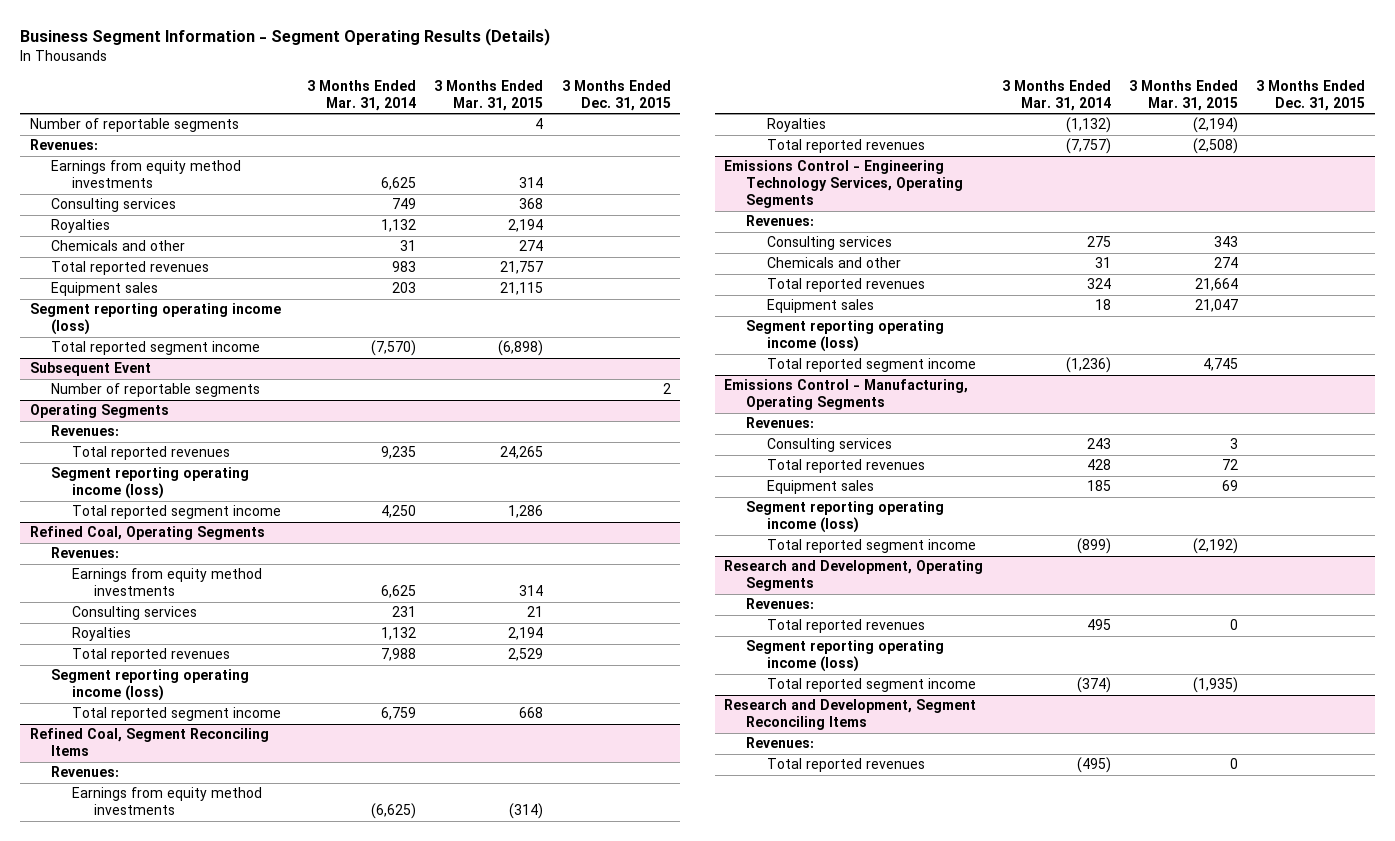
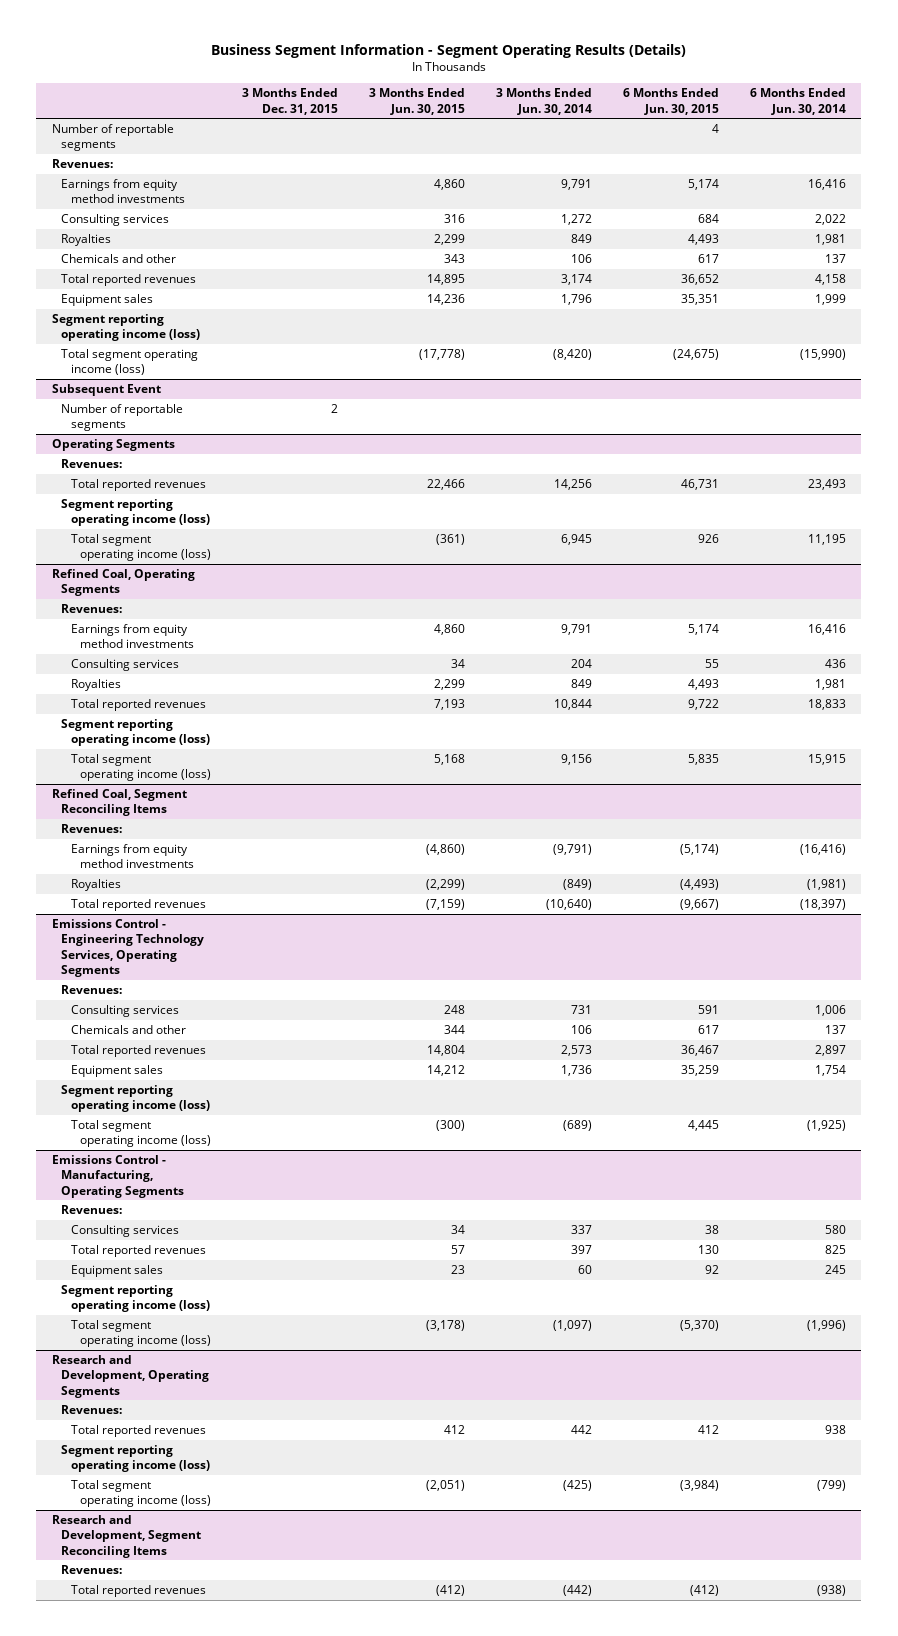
[307,79,417,111] 3 Months Ended Mar. 31, 2014 -> none
[434,79,544,111] 3 Months Ended Mar. 31, 2015 -> none
none -> [368,88,465,115] 3 Months Ended Jun. 30, 2015
none -> [495,88,592,115] 3 Months Ended Jun. 30, 2014
none -> [622,88,719,115] 6 Months Ended Jun. 30, 2015
none -> [749,88,846,115] 6 Months Ended Jun. 30, 2014
[50,341,260,356] Total reported segment income -> [61,349,199,376] Total segment operating income (loss)
[72,505,282,520] Total reported segment income -> [70,534,211,562] Total segment operating income (loss)
[72,707,282,722] Total reported segment income -> [70,754,211,782] Total segment operating income (loss)
[766,358,976,373] Total reported segment income -> [70,1120,211,1148] Total segment operating income (loss)
[766,539,976,554] Total reported segment income -> [70,1320,211,1348] Total segment operating income (loss)
[766,678,976,693] Total reported segment income -> [70,1480,211,1508] Total segment operating income (loss)

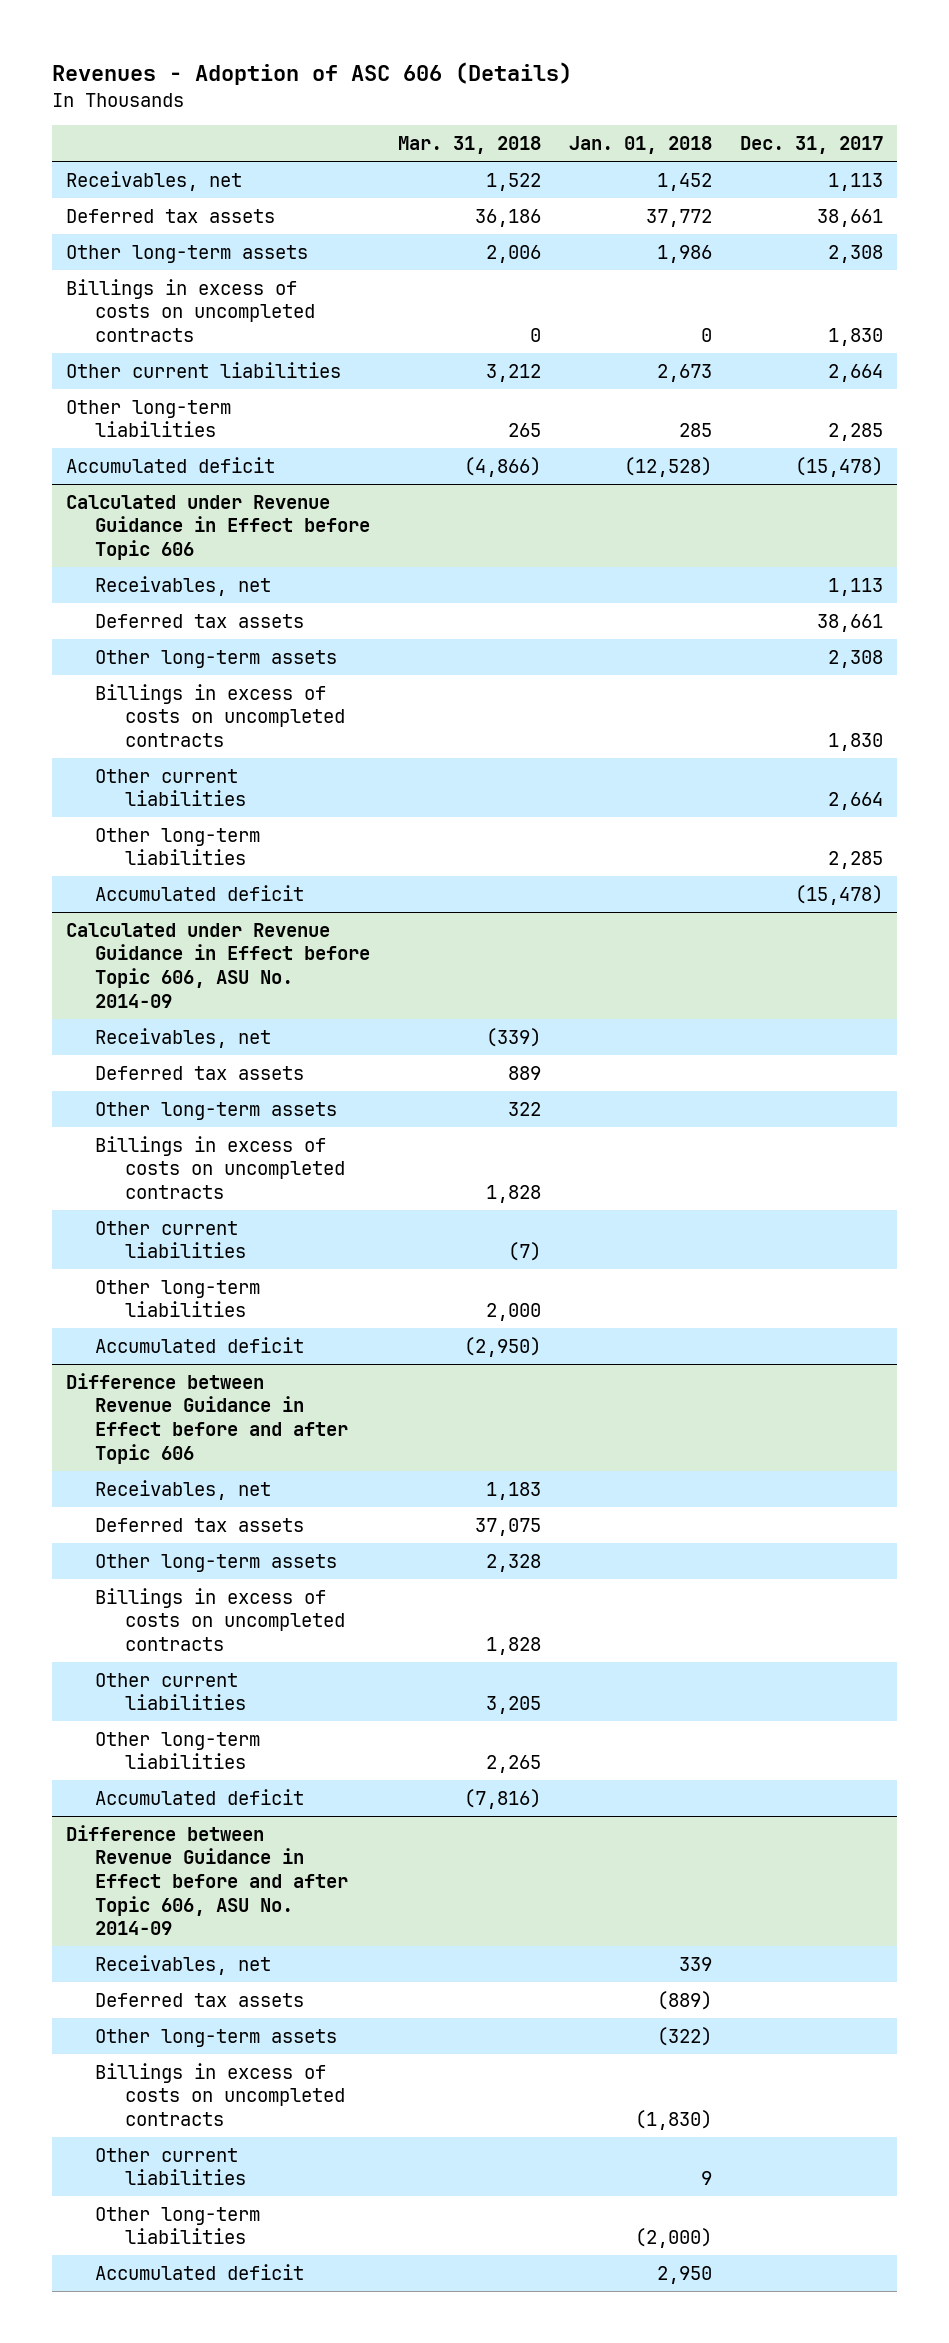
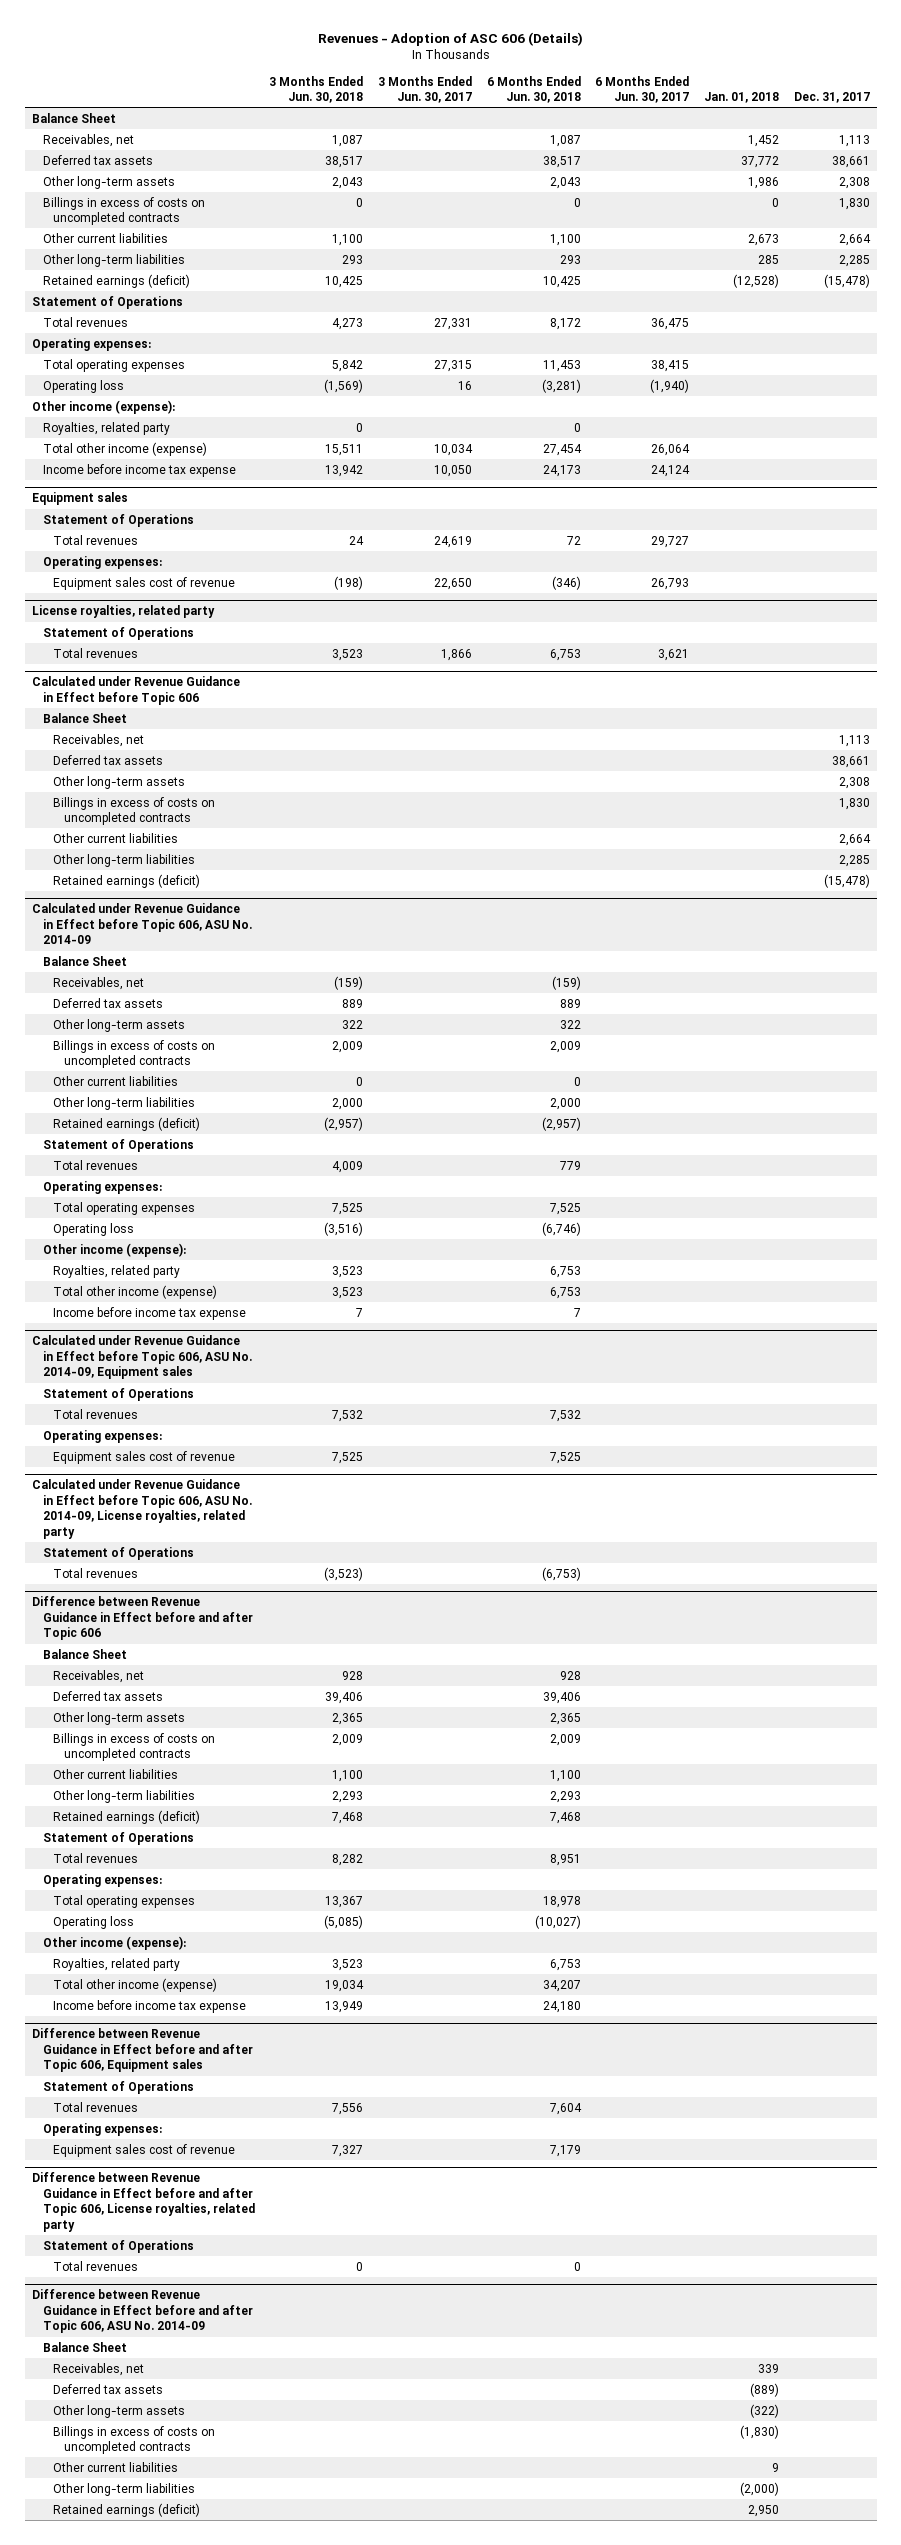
[398,136,542,155] Mar. 31, 2018 -> none
none -> [269,75,364,104] 3 Months Ended Jun. 30, 2018
none -> [377,75,472,104] 3 Months Ended Jun. 30, 2017
none -> [486,75,581,104] 6 Months Ended Jun. 30, 2018
none -> [595,75,690,104] 6 Months Ended Jun. 30, 2017
none -> [31,112,116,123] Balance Sheet
[65,456,275,473] Accumulated deficit -> [42,273,190,288] Retained earnings (deficit)
none -> [31,295,183,309] Statement of Operations
none -> [42,316,128,327] Total revenues
none -> [31,337,151,351] Operating expenses:
none -> [42,358,185,372] Total operating expenses
none -> [42,379,124,393] Operating loss
none -> [31,399,175,414] Other income (expense):
none -> [42,421,170,435] Royalties, related party
none -> [42,441,207,456] Total other income (expense)
none -> [42,463,236,477] Income before income tax expense
none -> [31,492,128,506] Equipment sales
none -> [42,513,194,527] Statement of Operations
none -> [53,534,139,545] Total revenues
none -> [42,555,162,569] Operating expenses:
none -> [53,576,236,590] Equipment sales cost of revenue
none -> [31,605,215,619] License royalties, related party
none -> [42,626,194,640] Statement of Operations
none -> [53,647,139,658] Total revenues
none -> [42,712,127,723] Balance Sheet
[95,884,305,901] Accumulated deficit -> [53,873,201,888] Retained earnings (deficit)
none -> [42,955,127,966] Balance Sheet
[95,1336,305,1353] Accumulated deficit -> [53,1116,201,1131] Retained earnings (deficit)
none -> [42,1138,194,1152] Statement of Operations
none -> [53,1159,139,1170] Total revenues
none -> [42,1180,162,1194] Operating expenses:
none -> [53,1201,196,1215] Total operating expenses
none -> [53,1222,135,1236] Operating loss
none -> [42,1242,186,1257] Other income (expense):
none -> [53,1264,181,1278] Royalties, related party
none -> [53,1284,218,1299] Total other income (expense)
none -> [53,1306,247,1320] Income before income tax expense
none -> [31,1335,252,1380] Calculated under Revenue Guidance in Effect before Topic 606, ASU No. 2014-09, Equipment sales
none -> [42,1387,194,1401] Statement of Operations
none -> [53,1408,139,1419] Total revenues
none -> [42,1429,162,1443] Operating expenses:
none -> [53,1450,236,1464] Equipment sales cost of revenue
none -> [31,1479,252,1539] Calculated under Revenue Guidance in Effect before Topic 606, ASU No. 2014-09, License royalties, related party
none -> [42,1546,194,1560] Statement of Operations
none -> [53,1567,139,1578] Total revenues
none -> [42,1648,127,1659] Balance Sheet
[95,1788,305,1805] Accumulated deficit -> [53,1809,201,1824] Retained earnings (deficit)
none -> [42,1831,194,1845] Statement of Operations
none -> [53,1852,139,1863] Total revenues
none -> [42,1873,162,1887] Operating expenses:
none -> [53,1894,196,1908] Total operating expenses
none -> [53,1915,135,1929] Operating loss
none -> [42,1935,186,1950] Other income (expense):
none -> [53,1957,181,1971] Royalties, related party
none -> [53,1977,218,1992] Total other income (expense)
none -> [53,1999,247,2013] Income before income tax expense
none -> [31,2028,253,2073] Difference between Revenue Guidance in Effect before and after Topic 606, Equipment sales
none -> [42,2080,194,2094] Statement of Operations
none -> [53,2101,139,2112] Total revenues
none -> [42,2122,162,2136] Operating expenses:
none -> [53,2143,236,2157] Equipment sales cost of revenue
none -> [31,2172,255,2232] Difference between Revenue Guidance in Effect before and after Topic 606, License royalties, related party
none -> [42,2239,194,2253] Statement of Operations
none -> [53,2260,139,2271] Total revenues
none -> [42,2341,127,2352] Balance Sheet
[95,2263,305,2280] Accumulated deficit -> [53,2502,201,2517] Retained earnings (deficit)

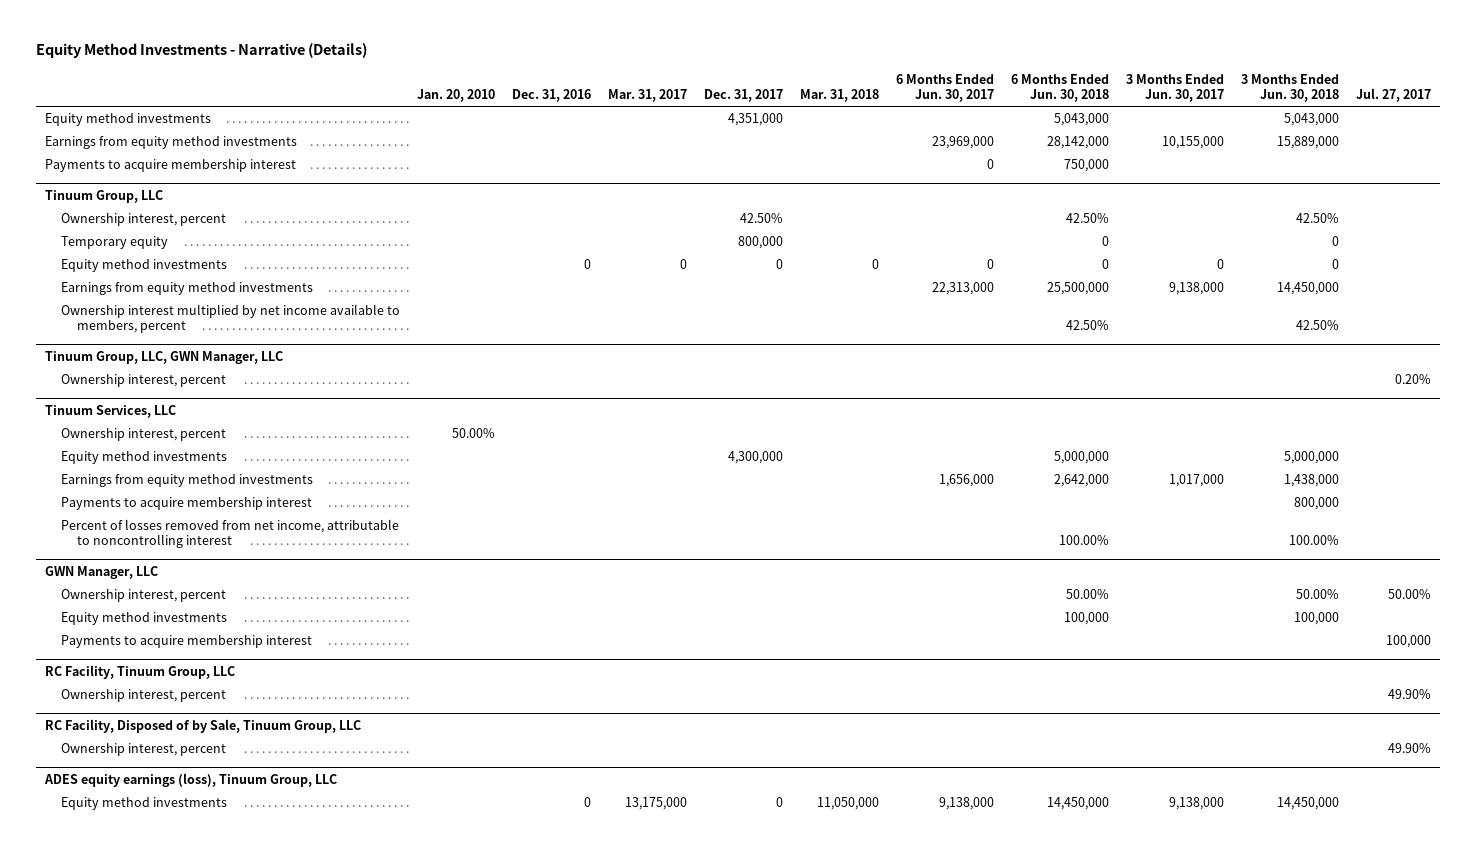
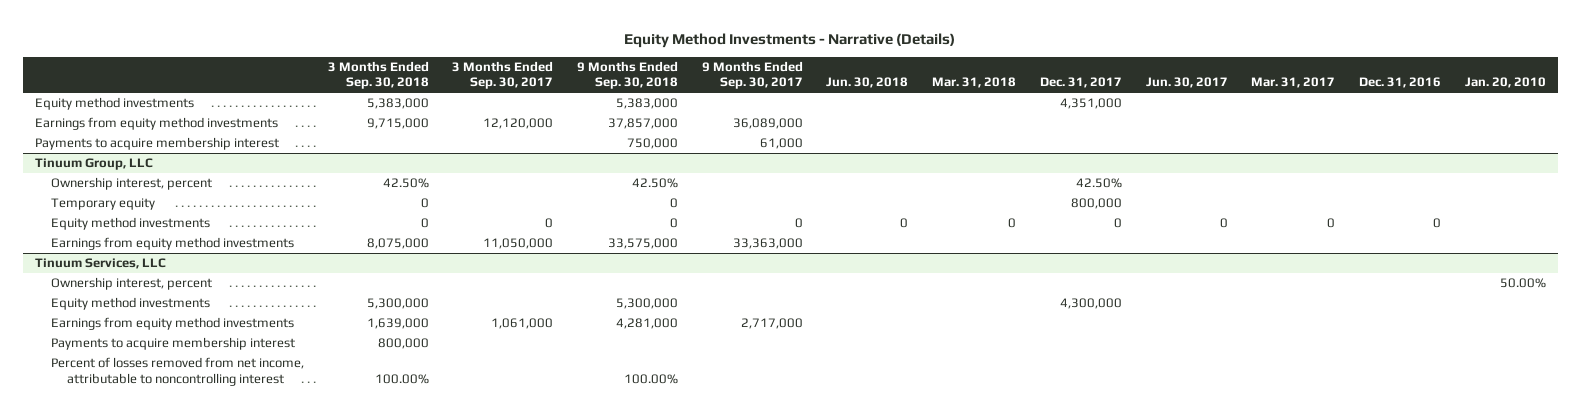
[896,74,995,103] 6 Months Ended Jun. 30, 2017 -> none
[1011,74,1110,103] 6 Months Ended Jun. 30, 2018 -> none
[1126,74,1225,103] 3 Months Ended Jun. 30, 2017 -> none
[1241,74,1340,103] 3 Months Ended Jun. 30, 2018 -> none
[1356,88,1432,103] Jul. 27, 2017 -> none
none -> [327,60,429,90] 3 Months Ended Sep. 30, 2018
none -> [452,60,554,90] 3 Months Ended Sep. 30, 2017
none -> [577,60,679,90] 9 Months Ended Sep. 30, 2018
none -> [701,60,803,90] 9 Months Ended Sep. 30, 2017
none -> [826,77,909,89] Jun. 30, 2018
none -> [1145,77,1228,89] Jun. 30, 2017
[61,304,401,334] Ownership interest multiplied by net income available to members, percent -> none
[44,350,283,364] Tinuum Group, LLC, GWN Manager, LLC -> none
[61,374,227,388] Ownership interest, percent -> none
[44,565,158,579] GWN Manager, LLC -> none
[61,589,227,603] Ownership interest, percent -> none
[61,612,228,626] Equity method investments -> none
[61,635,313,649] Payments to acquire membership interest -> none
[44,664,235,679] RC Facility, Tinuum Group, LLC -> none
[61,689,227,703] Ownership interest, percent -> none
[44,718,361,733] RC Facility, Disposed of by Sale, Tinuum Group, LLC -> none
[61,743,227,757] Ownership interest, percent -> none
[43,772,337,787] ADES equity earnings (loss), Tinuum Group, LLC -> none
[61,797,228,811] Equity method investments -> none

